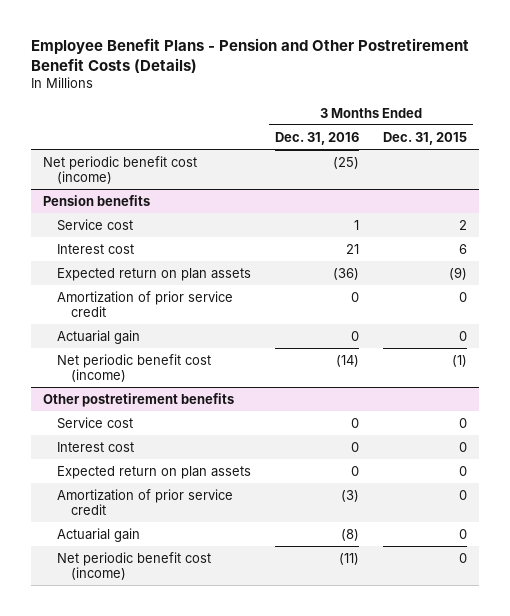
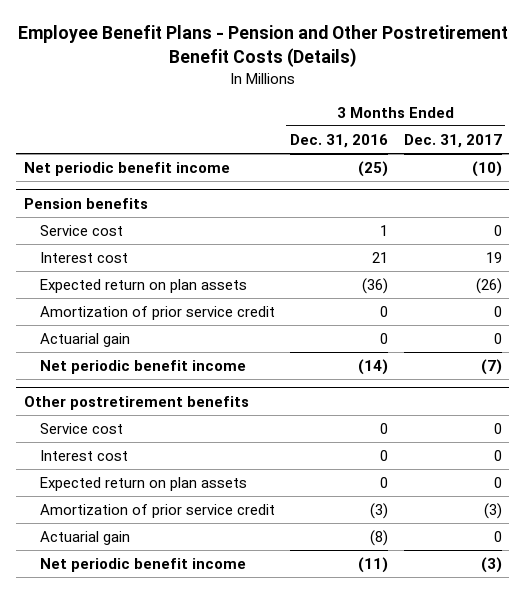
[382,131,467,145] Dec. 31, 2015 -> none
none -> [403,133,502,148] Dec. 31, 2017
[42,155,197,184] Net periodic benefit cost (income) -> [23,162,230,177] Net periodic benefit income
[56,353,211,382] Net periodic benefit cost (income) -> [39,360,246,375] Net periodic benefit income
[56,551,211,580] Net periodic benefit cost (income) -> [39,558,246,573] Net periodic benefit income

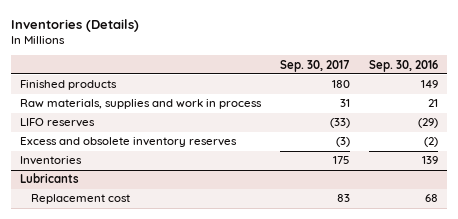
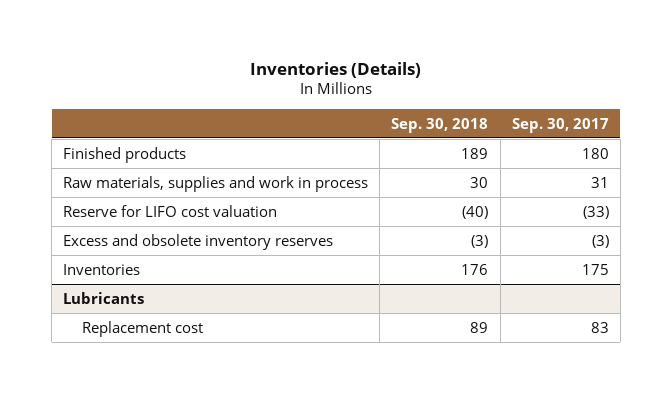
[368,59,438,72] Sep. 30, 2016 -> none
none -> [391,117,489,133] Sep. 30, 2018
[20,118,96,128] LIFO reserves -> [63,204,278,217] Reserve for LIFO cost valuation

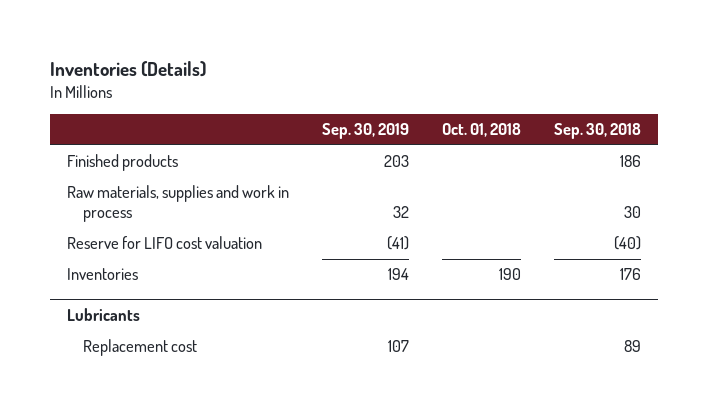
[511,117,609,133] Sep. 30, 2017 -> none
none -> [321,123,409,140] Sep. 30, 2019
none -> [442,123,522,138] Oct. 01, 2018
[461,147,489,159] 189 -> [620,155,642,168] 186
[63,233,334,250] Excess and obsolete inventory reserves -> none

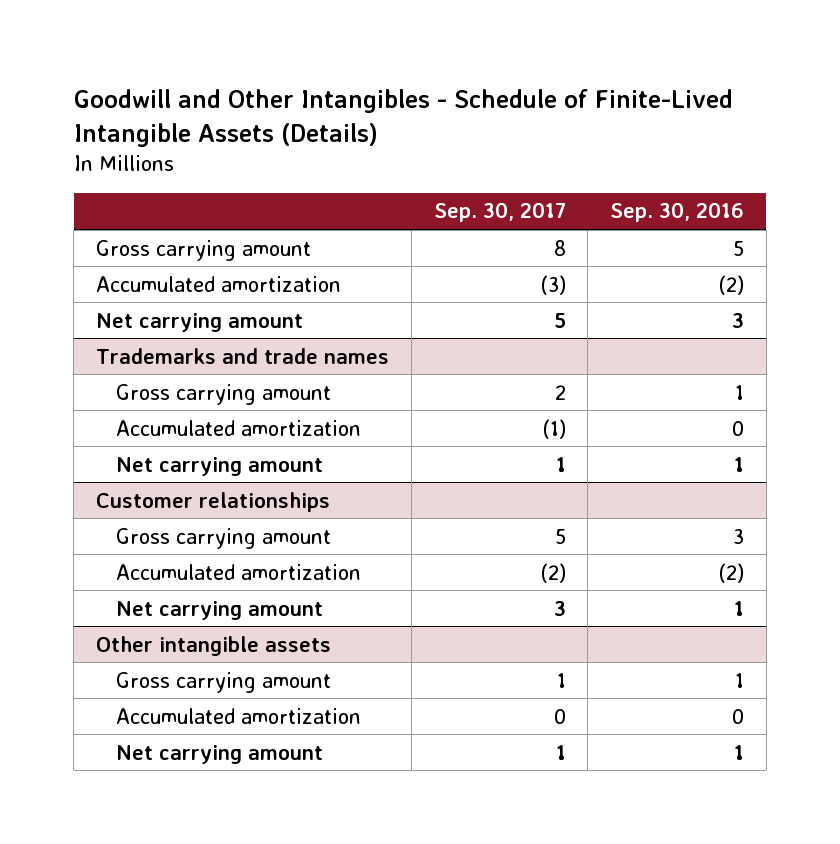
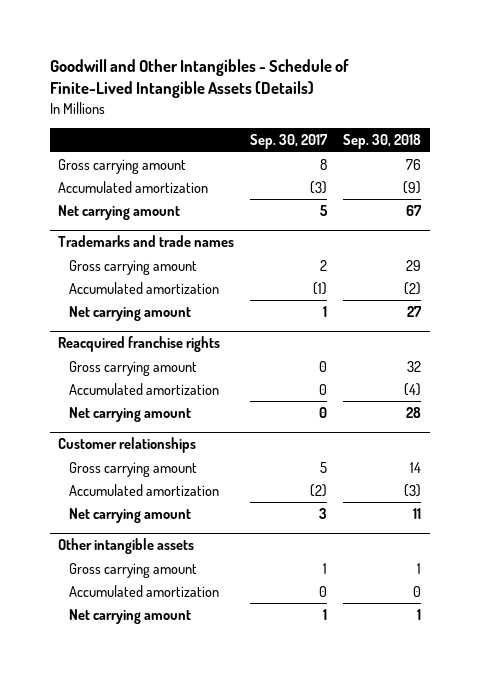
[609,202,744,223] Sep. 30, 2016 -> none
none -> [343,134,422,150] Sep. 30, 2018
none -> [57,336,220,353] Reacquired franchise rights
none -> [69,360,198,376] Gross carrying amount
none -> [69,382,220,395] Accumulated amortization
none -> [69,406,192,422] Net carrying amount

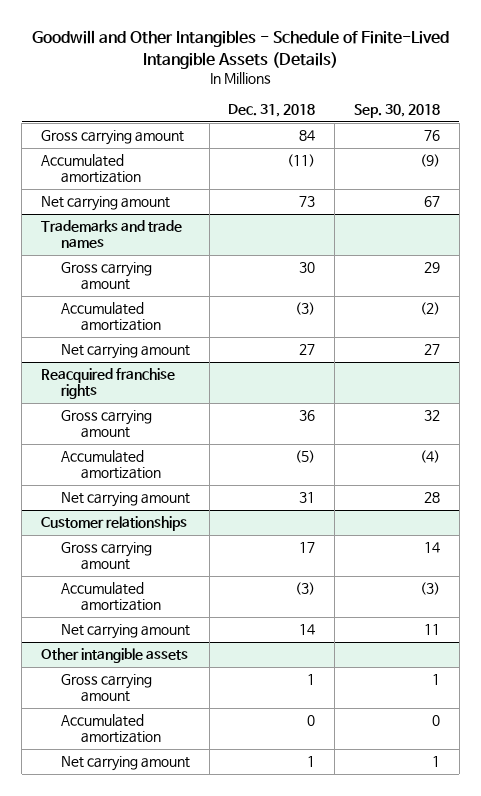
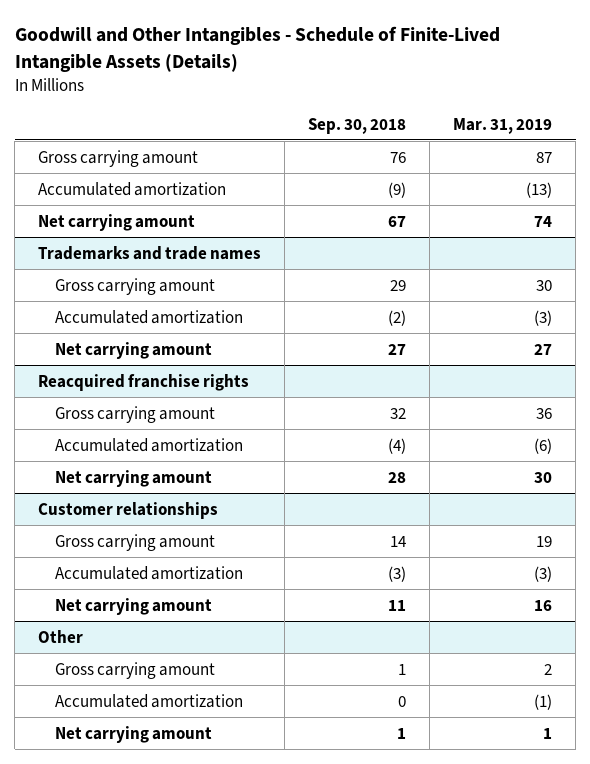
[228,104,316,118] Dec. 31, 2018 -> none
none -> [453,117,553,134] Mar. 31, 2019
[41,648,189,664] Other intangible assets -> [38,629,84,643] Other

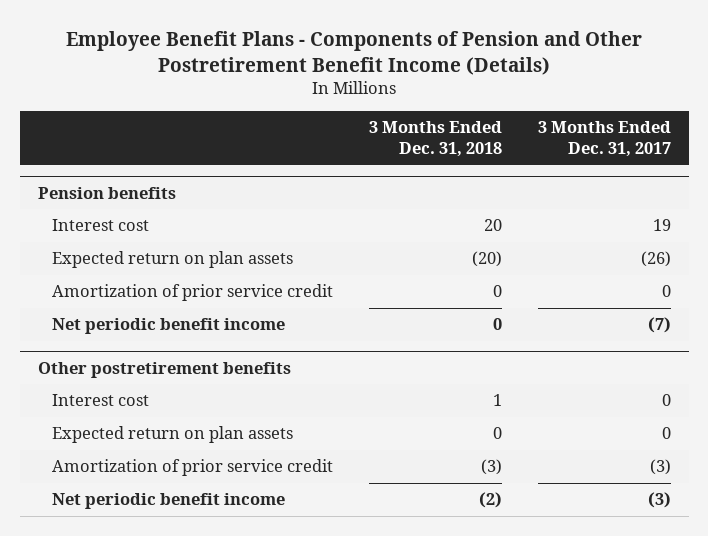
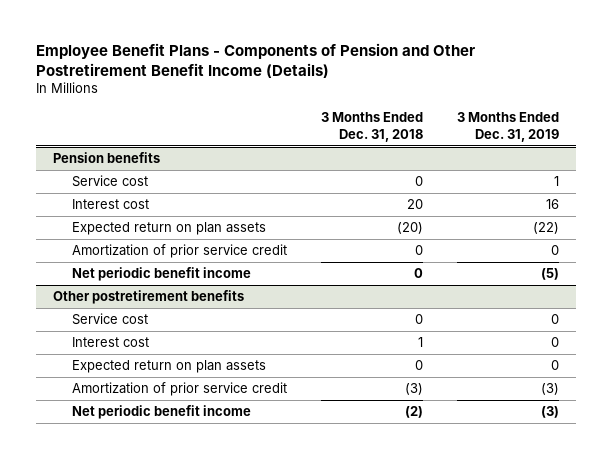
[537,121,671,158] 3 Months Ended Dec. 31, 2017 -> none
none -> [456,112,559,142] 3 Months Ended Dec. 31, 2019
none -> [72,175,149,188] Service cost
none -> [72,313,149,326] Service cost

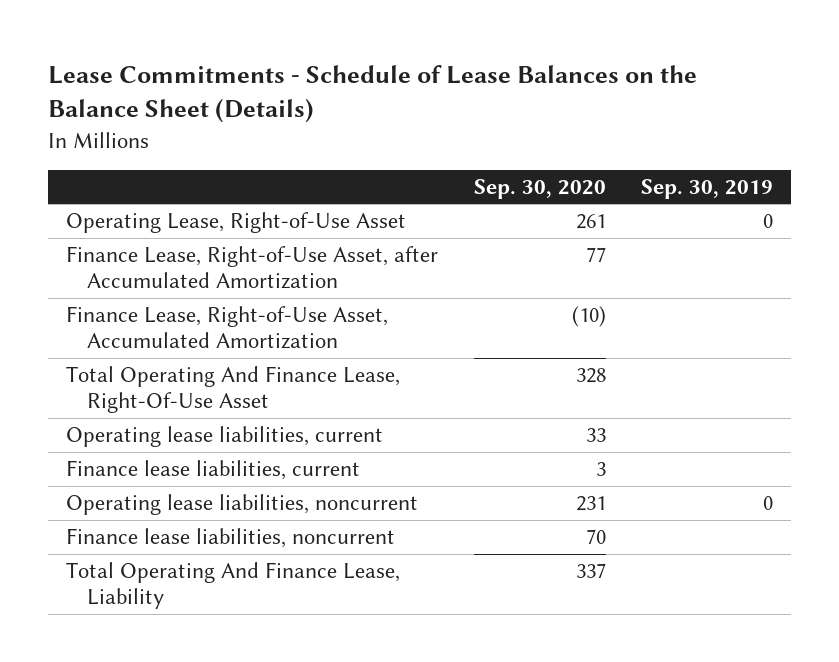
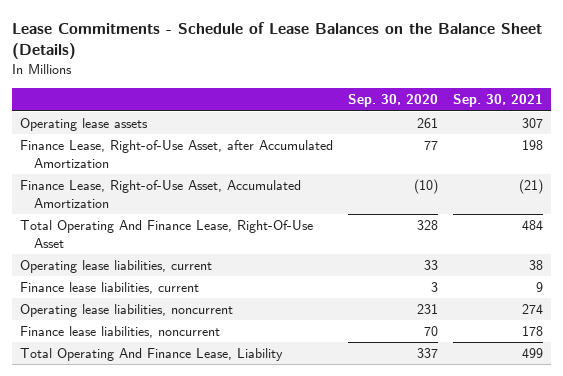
[641,178,774,199] Sep. 30, 2019 -> none
none -> [453,94,544,108] Sep. 30, 2021
[66,212,407,234] Operating Lease, Right-of-Use Asset -> [19,118,148,132] Operating lease assets

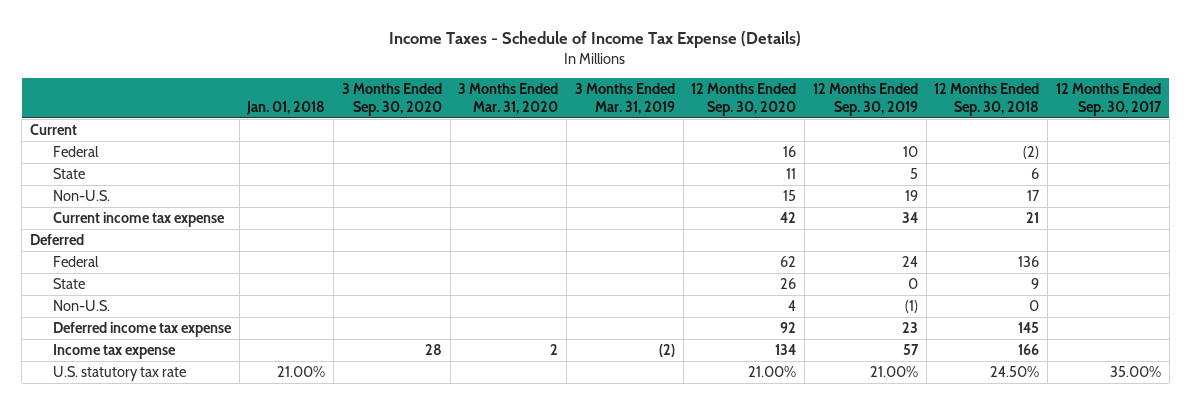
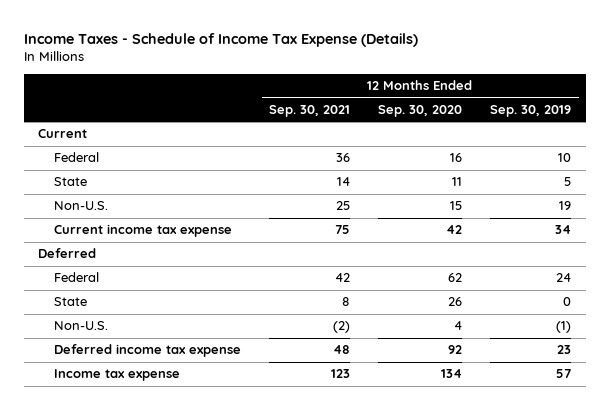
[246,101,326,116] Jan. 01, 2018 -> none
[341,82,442,117] 3 Months Ended Sep. 30, 2020 -> none
[458,82,559,115] 3 Months Ended Mar. 31, 2020 -> none
[574,82,675,115] 3 Months Ended Mar. 31, 2019 -> none
[934,82,1040,117] 12 Months Ended Sep. 30, 2018 -> none
[1055,82,1162,117] 12 Months Ended Sep. 30, 2017 -> none
none -> [268,104,350,117] Sep. 30, 2021
[52,365,186,381] U.S. statutory tax rate -> none

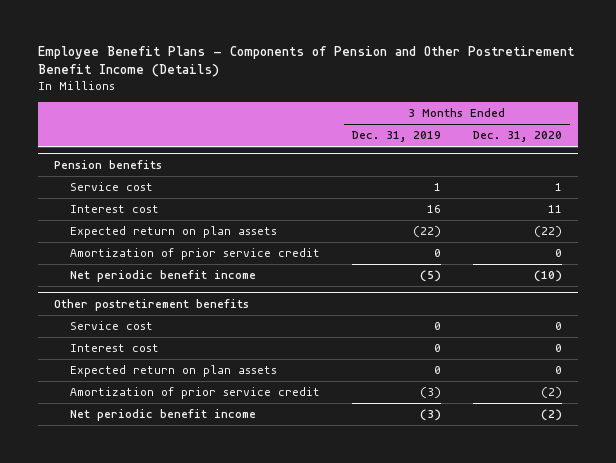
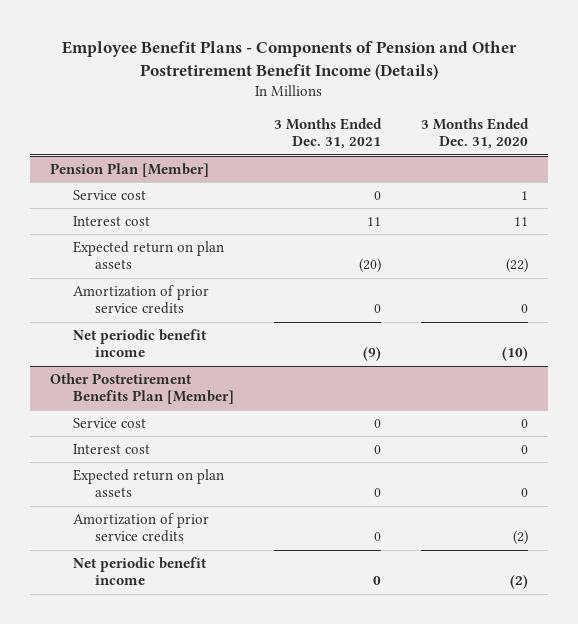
[352,131,442,143] Dec. 31, 2019 -> none
none -> [273,118,382,150] 3 Months Ended Dec. 31, 2021
[53,160,162,170] Pension benefits -> [50,162,210,177] Pension Plan [Member]
[70,248,321,261] Amortization of prior service credit -> [72,284,209,315] Amortization of prior service credits
[53,299,249,312] Other postretirement benefits -> [50,372,234,405] Other Postretirement Benefits Plan [Member]
[70,387,321,400] Amortization of prior service credit -> [72,512,209,543] Amortization of prior service credits

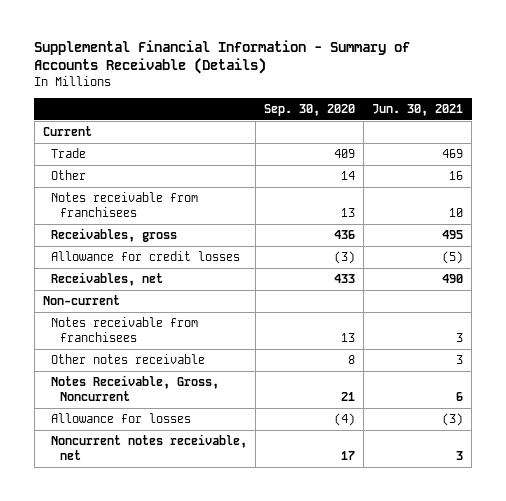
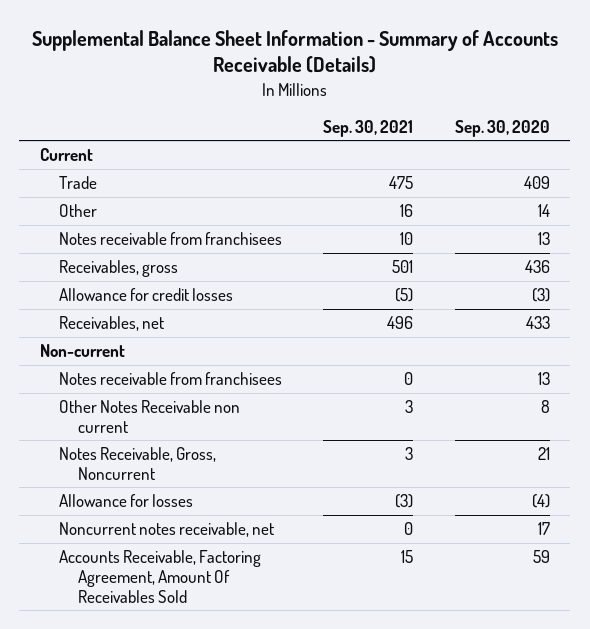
[34,40,411,75] Supplemental Financial Information - Summary of Accounts Receivable (Details) -> [31,29,558,74] Supplemental Balance Sheet Information - Summary of Accounts Receivable (Details)
[372,103,464,116] Jun. 30, 2021 -> none
none -> [323,119,414,137] Sep. 30, 2021
[51,354,206,365] Other notes receivable -> [58,400,240,433] Other Notes Receivable non current
none -> [58,550,261,603] Accounts Receivable, Factoring Agreement, Amount Of Receivables Sold

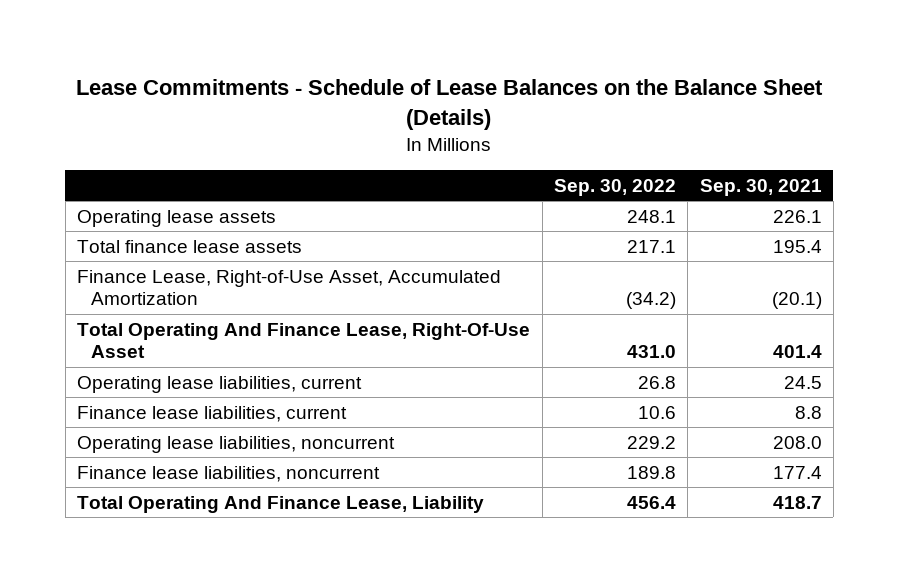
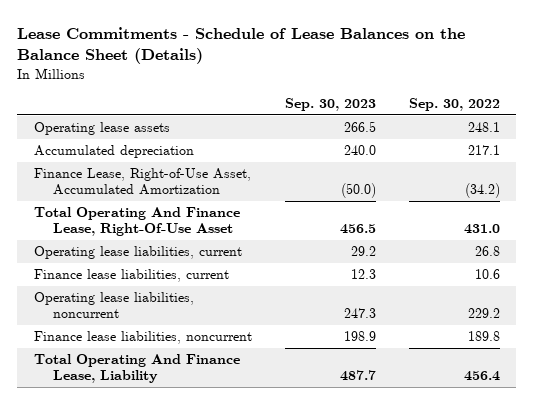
[699,178,822,196] Sep. 30, 2021 -> none
none -> [284,98,376,112] Sep. 30, 2023
[77,239,303,253] Total finance lease assets -> [33,145,194,159] Accumulated depreciation

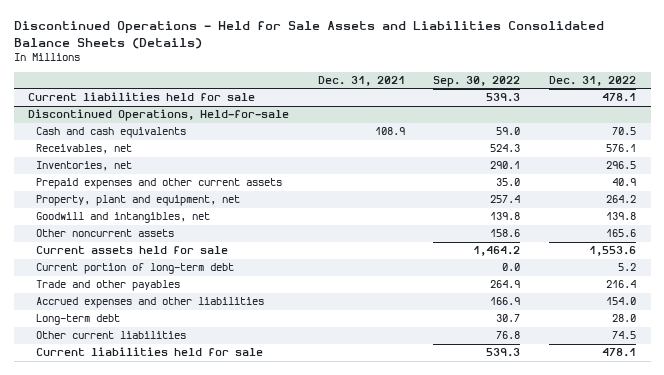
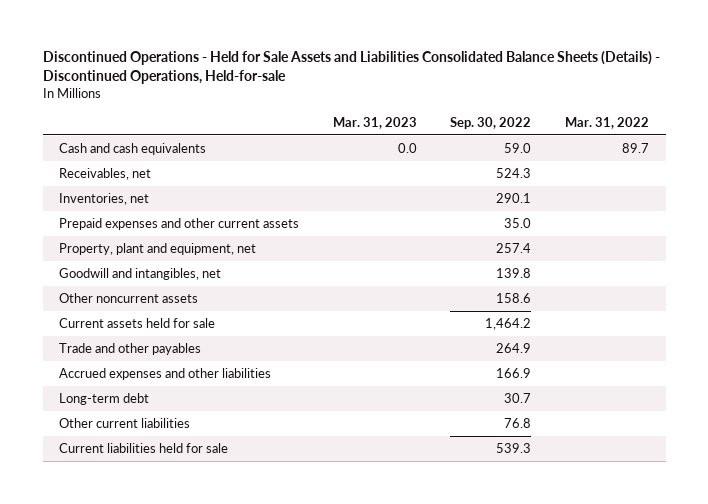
[13,21,604,49] Discontinued Operations - Held for Sale Assets and Liabilities Consolidated Balance Sheets (Details) -> [42,50,660,84] Discontinued Operations - Held for Sale Assets and Liabilities Consolidated Balance Sheets (Details) - Discontinued Operations, Held-for-sale
[317,76,405,87] Dec. 31, 2021 -> none
[549,76,637,87] Dec. 31, 2022 -> none
none -> [332,116,417,129] Mar. 31, 2023
none -> [564,116,649,129] Mar. 31, 2022
[28,92,256,102] Current liabilities held for sale -> none
[28,109,290,122] Discontinued Operations, Held-for-sale -> none
[36,263,235,275] Current portion of long-term debt -> none

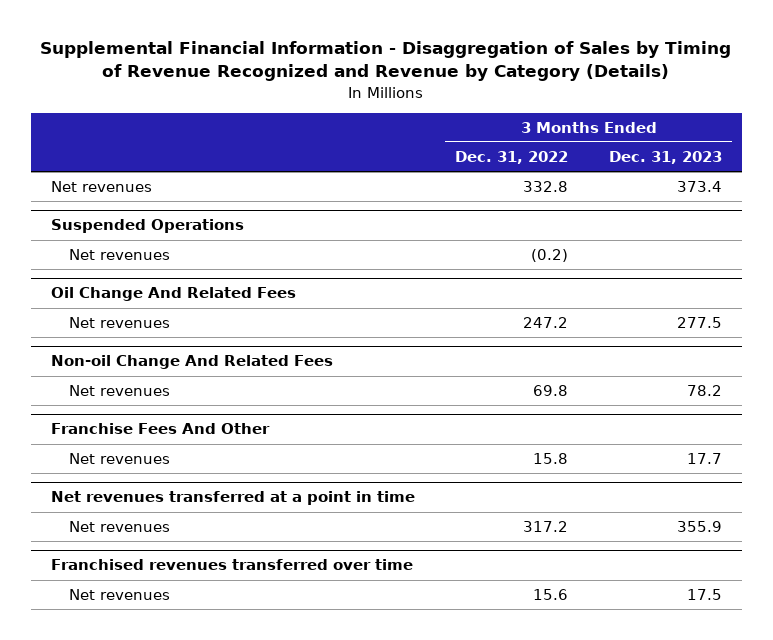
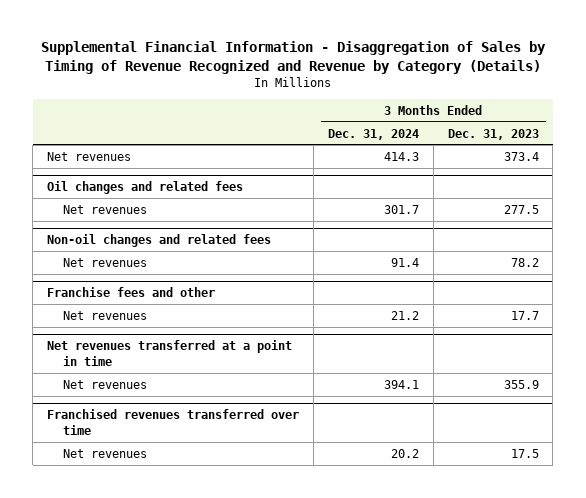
[455,151,569,165] Dec. 31, 2022 -> none
none -> [327,128,419,140] Dec. 31, 2024
[51,219,245,234] Suspended Operations -> none
[69,249,171,261] Net revenues -> none
[51,287,297,302] Oil Change And Related Fees -> [47,181,244,195] Oil changes and related fees
[51,355,334,370] Non-oil Change And Related Fees -> [47,234,272,248] Non-oil changes and related fees
[51,423,271,435] Franchise Fees And Other -> [47,287,216,298] Franchise fees and other

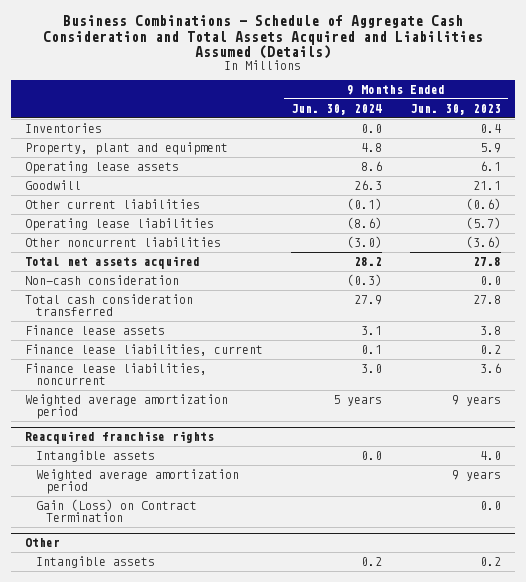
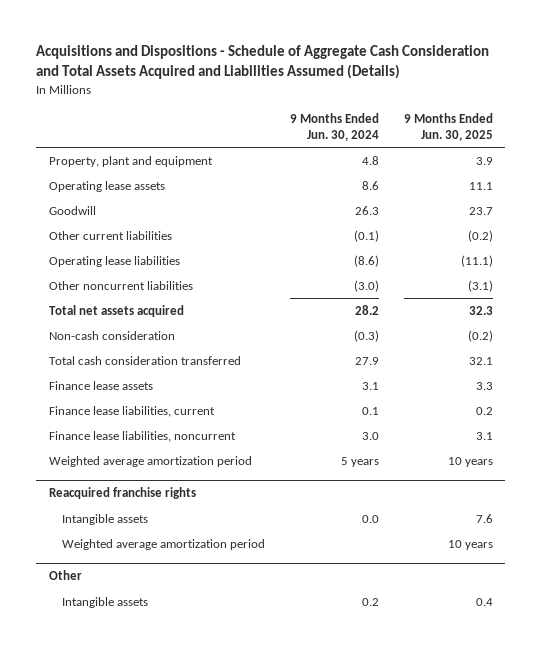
[42,15,483,59] Business Combinations - Schedule of Aggregate Cash Consideration and Total Assets Acquired and Liabilities Assumed (Details) -> [36,45,490,80] Acquisitions and Dispositions - Schedule of Aggregate Cash Consideration and Total Assets Acquired and Liabilities Assumed (Details)
[409,103,501,115] Jun. 30, 2023 -> none
none -> [404,113,494,141] 9 Months Ended Jun. 30, 2025
[24,122,102,133] Inventories -> none
[35,498,197,523] Gain (Loss) on Contract Termination -> none

